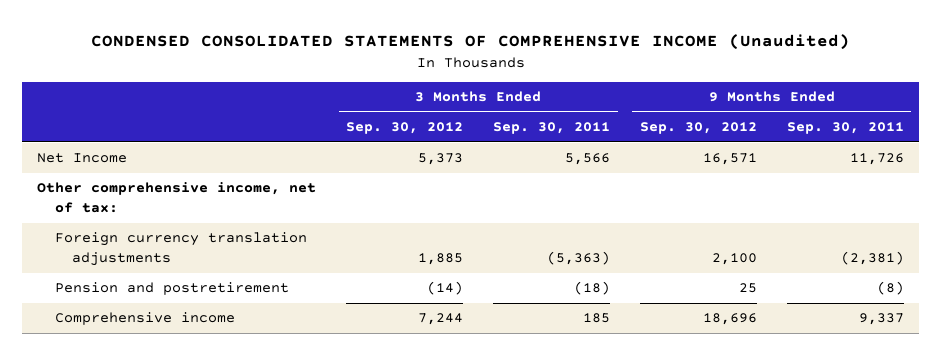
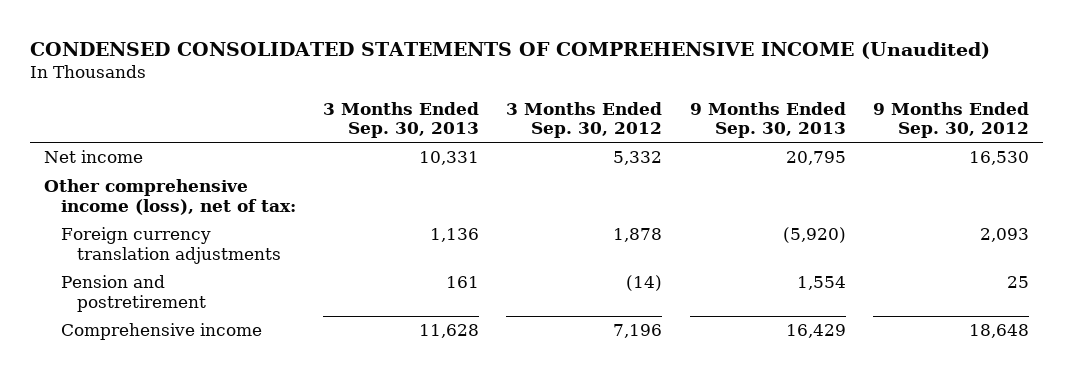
[493,122,611,135] Sep. 30, 2011 -> none
[786,122,904,135] Sep. 30, 2011 -> none
none -> [323,101,480,138] 3 Months Ended Sep. 30, 2013
none -> [689,101,846,138] 9 Months Ended Sep. 30, 2013
[37,153,128,164] Net Income -> [43,150,143,164] Net income
[418,153,464,166] 5,373 -> [613,151,663,166] 5,332
[702,153,757,166] 16,571 -> [969,151,1030,166] 16,530
[37,182,317,214] Other comprehensive income, net of tax: -> [43,179,296,215] Other comprehensive income (loss), net of tax:
[418,253,464,266] 1,885 -> [613,228,663,243] 1,878
[711,253,757,266] 2,100 -> [980,228,1030,243] 2,093
[418,313,464,326] 7,244 -> [613,324,663,339] 7,196
[702,313,757,326] 18,696 -> [969,324,1030,339] 18,648

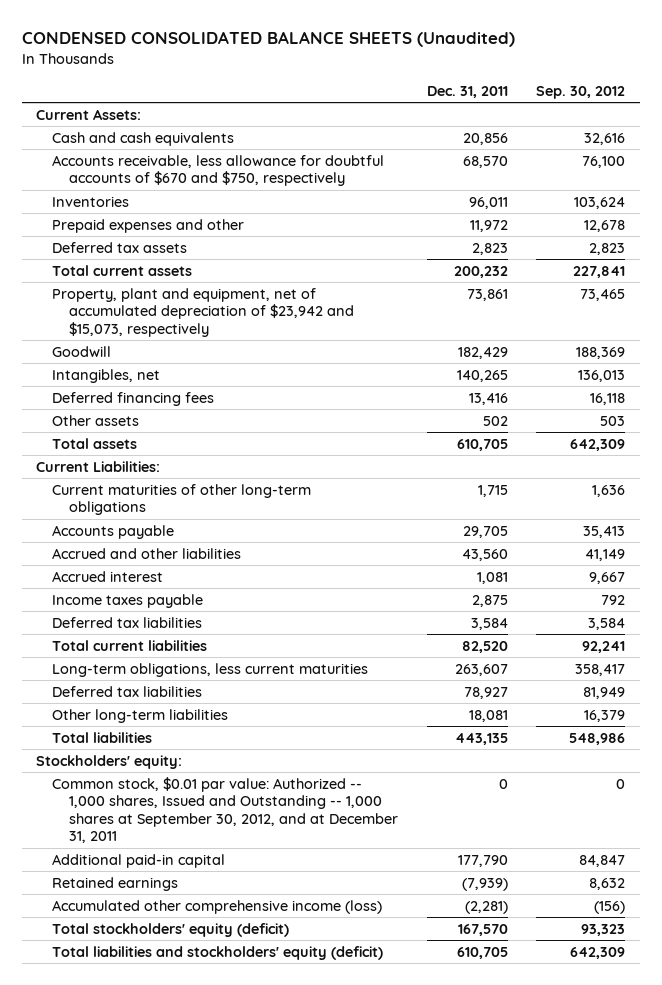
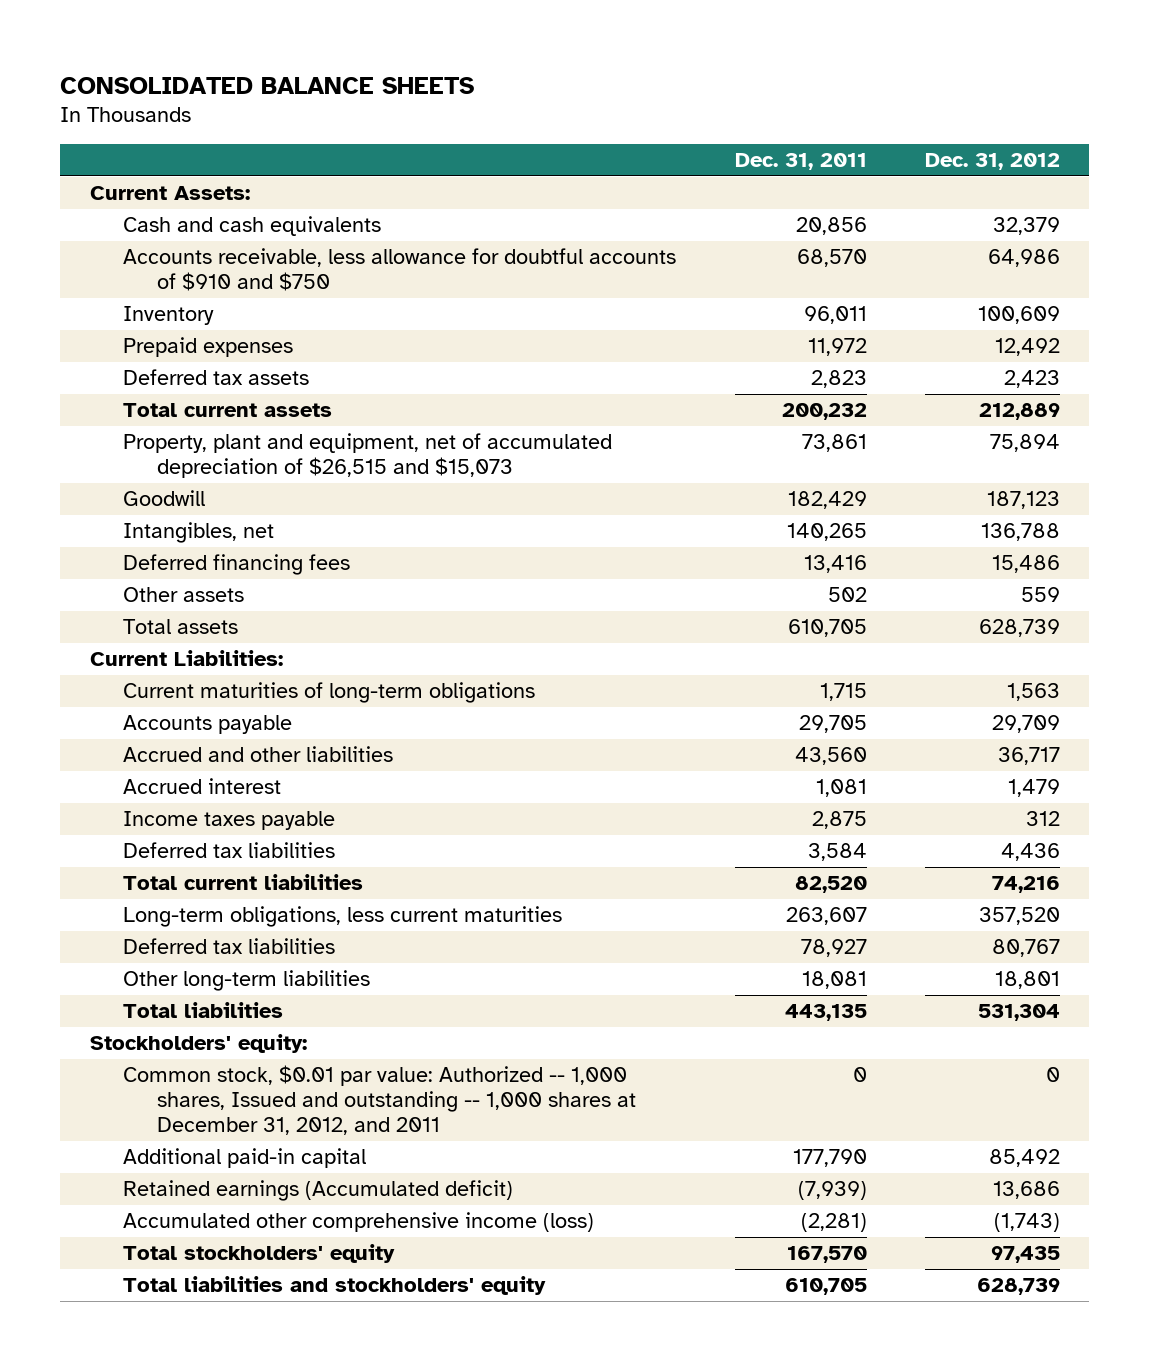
[21,31,515,48] CONDENSED CONSOLIDATED BALANCE SHEETS (Unaudited) -> [60,76,475,94] CONSOLIDATED BALANCE SHEETS
[536,85,626,99] Sep. 30, 2012 -> none
none -> [925,152,1061,170] Dec. 31, 2012
[52,154,385,187] Accounts receivable, less allowance for doubtful accounts of $670 and $750, respectively -> [123,248,677,291] Accounts receivable, less allowance for doubtful accounts of $910 and $750
[52,195,130,207] Inventories -> [123,306,215,326] Inventory
[52,218,245,233] Prepaid expenses and other -> [123,337,294,358] Prepaid expenses
[52,287,354,337] Property, plant and equipment, net of accumulated depreciation of $23,942 and $15,073, respectively -> [123,433,613,478] Property, plant and equipment, net of accumulated depreciation of $26,515 and $15,073
[52,483,312,516] Current maturities of other long-term obligations -> [123,682,536,704] Current maturities of long-term obligations
[52,776,398,844] Common stock, $0.01 par value: Authorized -- 1,000 shares, Issued and Outstanding -- 1,000 shares at September 30, 2012, and at December 31, 2011 -> [123,1065,637,1135] Common stock, $0.01 par value: Authorized -- 1,000 shares, Issued and outstanding -- 1,000 shares at December 31, 2012, and 2011
[52,876,179,891] Retained earnings -> [123,1180,514,1202] Retained earnings (Accumulated deficit)
[52,922,290,937] Total stockholders' equity (deficit) -> [123,1244,396,1264] Total stockholders' equity
[52,945,384,960] Total liabilities and stockholders' equity (deficit) -> [123,1276,547,1296] Total liabilities and stockholders' equity

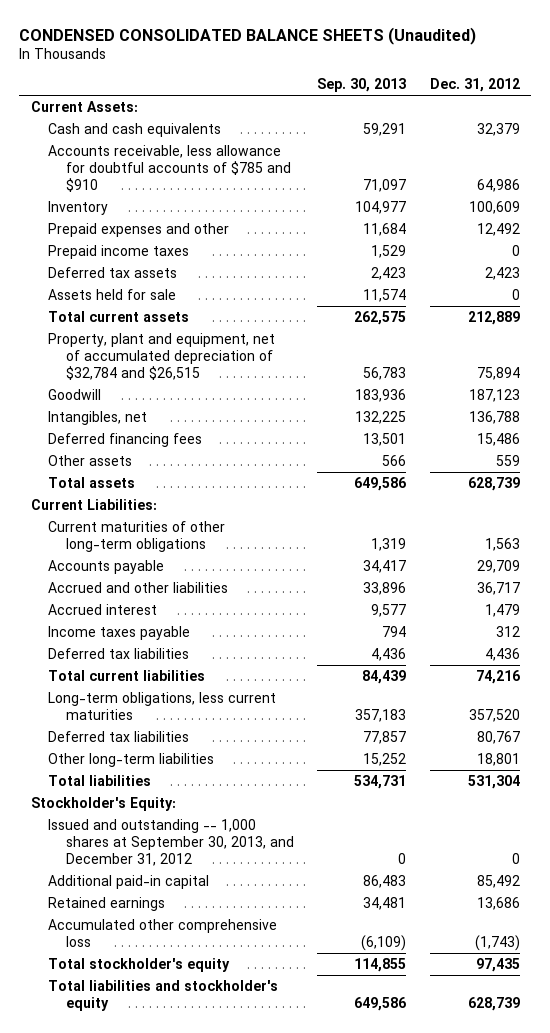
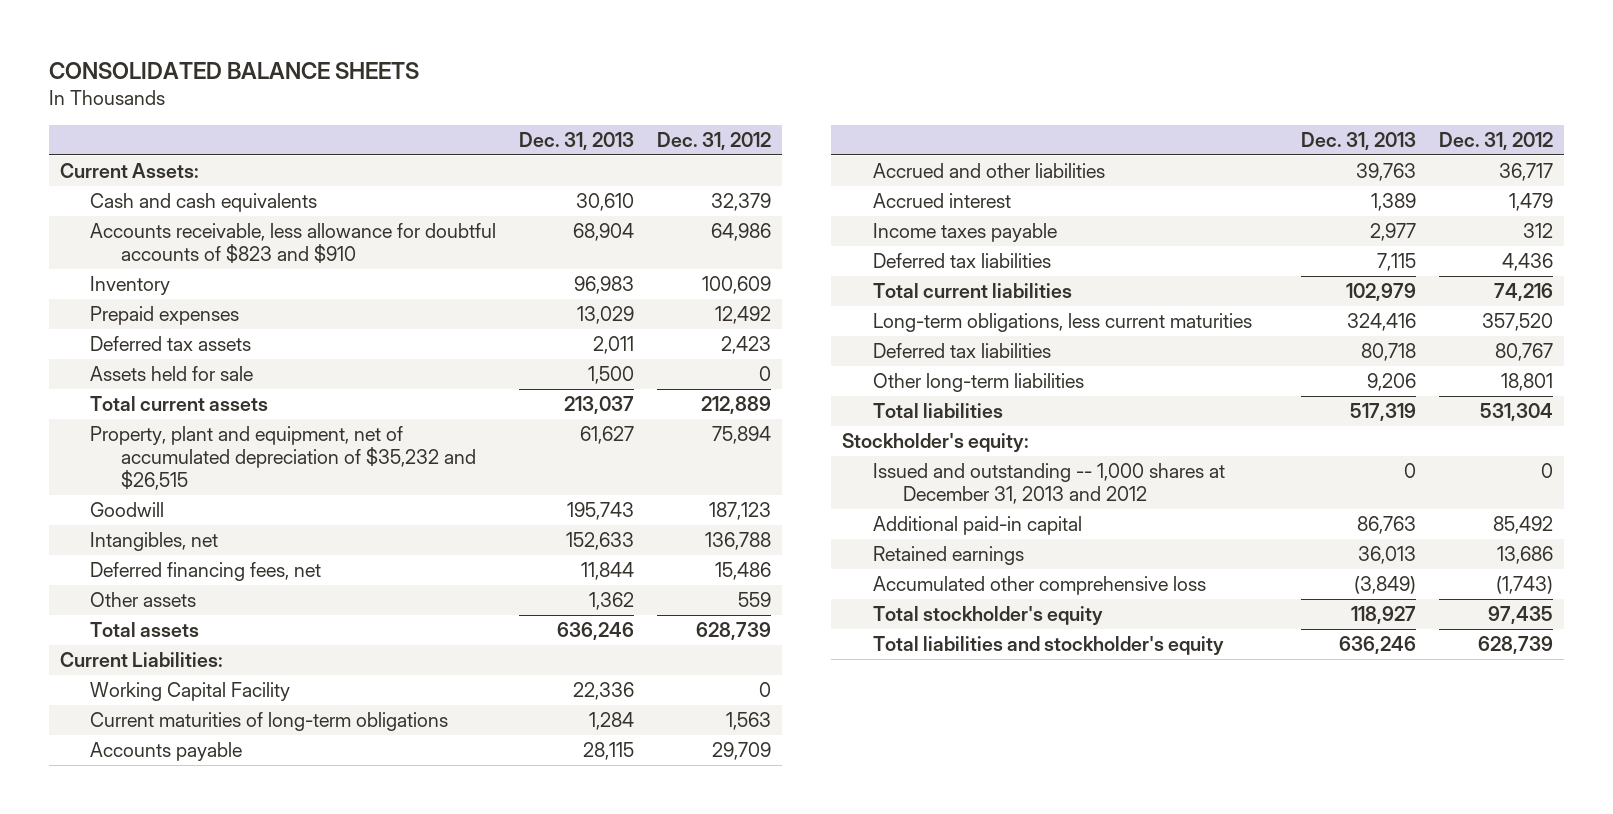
[18,26,476,45] CONDENSED CONSOLIDATED BALANCE SHEETS (Unaudited) -> [48,62,419,80] CONSOLIDATED BALANCE SHEETS
[317,78,407,93] Sep. 30, 2013 -> none
none -> [519,131,635,150] Dec. 31, 2013
[48,145,292,192] Accounts receivable, less allowance for doubtful accounts of $785 and $910 -> [90,223,497,264] Accounts receivable, less allowance for doubtful accounts of $823 and $910
[48,245,190,260] Prepaid income taxes -> none
[48,223,230,238] Prepaid expenses and other -> [90,306,240,326] Prepaid expenses
[48,333,276,380] Property, plant and equipment, net of accumulated depreciation of $32,784 and $26,515 -> [90,426,476,490] Property, plant and equipment, net of accumulated depreciation of $35,232 and $26,515
[48,433,203,448] Deferred financing fees -> [90,562,322,582] Deferred financing fees, net
none -> [90,682,291,702] Working Capital Facility
[48,521,226,552] Current maturities of other long-term obligations -> [90,712,449,732] Current maturities of long-term obligations
[30,797,176,812] Stockholder's Equity: -> [842,433,1030,453] Stockholder's equity:
[48,819,295,866] Issued and outstanding -- 1,000 shares at September 30, 2013, and December 31, 2012 -> [872,463,1225,505] Issued and outstanding -- 1,000 shares at December 31, 2013 and 2012

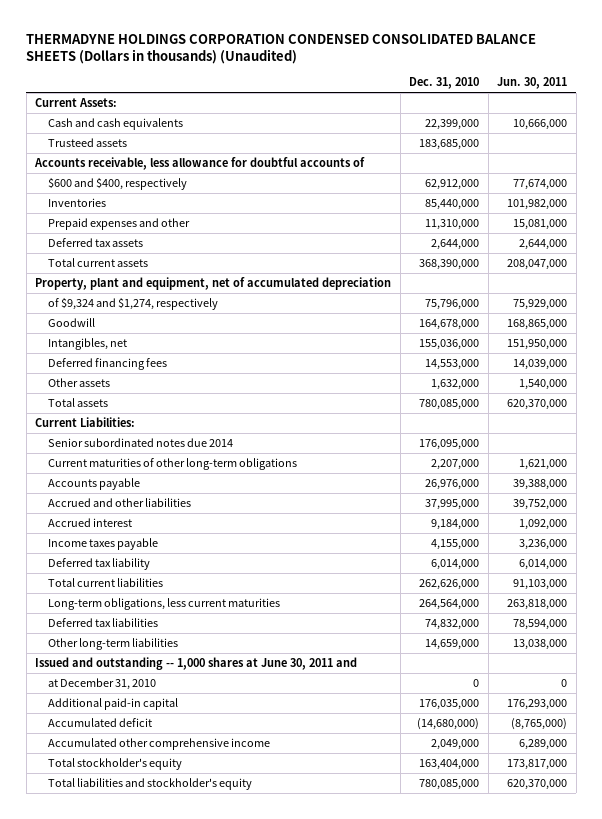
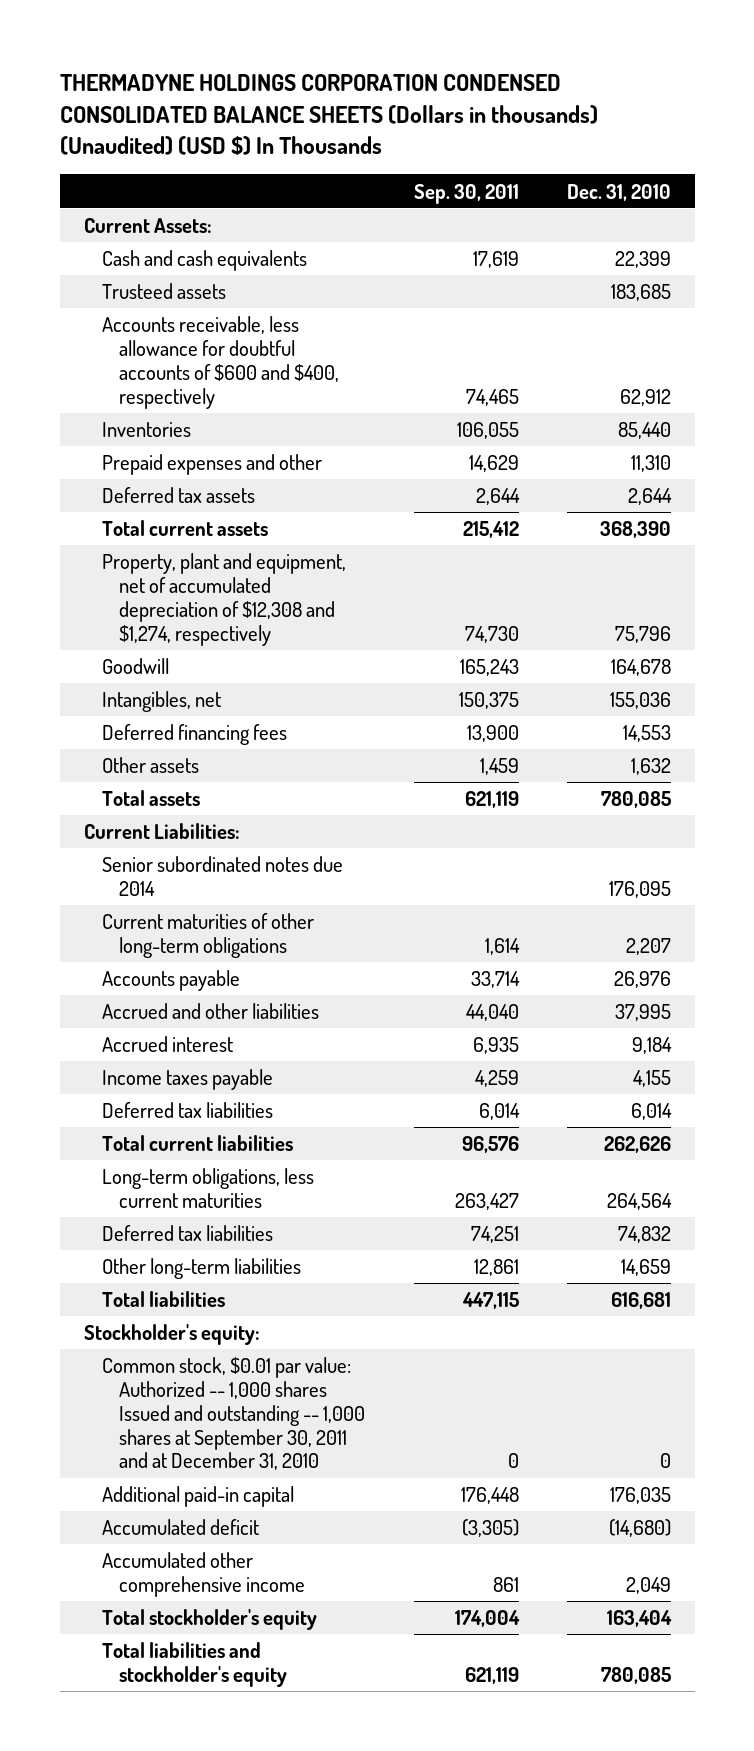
[26,33,537,64] THERMADYNE HOLDINGS CORPORATION CONDENSED CONSOLIDATED BALANCE SHEETS (Dollars in thousands) (Unaudited) -> [59,74,598,156] THERMADYNE HOLDINGS CORPORATION CONDENSED CONSOLIDATED BALANCE SHEETS (Dollars in thousands) (Unaudited) (USD $) In Thousands
[497,77,568,90] Jun. 30, 2011 -> none
none -> [413,183,519,204] Sep. 30, 2011
[34,157,366,171] Accounts receivable, less allowance for doubtful accounts of -> none
[35,277,392,291] Property, plant and equipment, net of accumulated depreciation -> none
[425,119,480,131] 22,399,000 -> [614,251,671,269] 22,399
[419,139,480,151] 183,685,000 -> [610,284,671,302] 183,685
[47,177,187,191] $600 and $400, respectively -> [101,316,340,409] Accounts receivable, less allowance for doubtful accounts of $600 and $400, respectively
[425,179,480,191] 62,912,000 -> [619,388,671,406] 62,912
[425,199,480,211] 85,440,000 -> [617,422,671,440] 85,440
[425,219,480,231] 11,310,000 -> [630,455,671,473] 11,310
[431,239,480,251] 2,644,000 -> [627,488,672,506] 2,644
[419,259,480,271] 368,390,000 -> [599,521,671,539] 368,390
[47,297,218,311] of $9,324 and $1,274, respectively -> [101,553,346,646] Property, plant and equipment, net of accumulated depreciation of $12,308 and $1,274, respectively
[425,299,480,311] 75,796,000 -> [614,625,671,643] 75,796
[419,319,480,331] 164,678,000 -> [610,659,671,677] 164,678
[419,339,480,351] 155,036,000 -> [609,692,671,710] 155,036
[425,359,480,371] 14,553,000 -> [622,725,671,743] 14,553
[431,379,480,391] 1,632,000 -> [630,758,671,776] 1,632
[419,399,480,411] 780,085,000 -> [600,791,671,809] 780,085
[35,657,358,671] Issued and outstanding -- 1,000 shares at June 30, 2011 and -> none
[419,439,480,451] 176,095,000 -> [608,880,671,898] 176,095
[431,459,480,471] 2,207,000 -> [625,937,671,955] 2,207
[425,479,480,491] 26,976,000 -> [613,971,671,989] 26,976
[425,499,480,511] 37,995,000 -> [614,1004,671,1022] 37,995
[431,519,480,531] 9,184,000 -> [631,1037,672,1055] 9,184
[431,539,480,551] 4,155,000 -> [632,1070,671,1088] 4,155
[47,558,150,571] Deferred tax liability -> [101,1102,273,1119] Deferred tax liabilities
[431,559,480,571] 6,014,000 -> [630,1103,672,1121] 6,014
[419,579,480,591] 262,626,000 -> [603,1136,671,1154] 262,626
[419,599,480,611] 264,564,000 -> [606,1192,672,1210] 264,564
[425,619,480,631] 74,832,000 -> [617,1226,671,1244] 74,832
[425,639,480,651] 14,659,000 -> [620,1259,671,1277] 14,659
none -> [101,1291,225,1308] Total liabilities
none -> [83,1324,260,1346] Stockholder's equity:
[47,678,156,691] at December 31, 2010 -> [101,1357,366,1471] Common stock, $0.01 par value: Authorized -- 1,000 shares Issued and outstanding -- 1,000 shares at September 30, 2011 and at December 31, 2010
[419,699,480,711] 176,035,000 -> [609,1487,671,1505] 176,035
[417,718,480,731] (14,680,000) -> [608,1519,671,1538] (14,680)
[431,739,480,751] 2,049,000 -> [625,1576,671,1594] 2,049
[419,759,480,771] 163,404,000 -> [606,1610,672,1628] 163,404
[419,779,480,791] 780,085,000 -> [600,1666,671,1684] 780,085

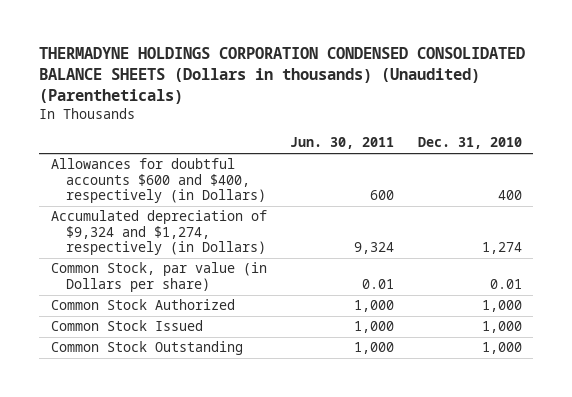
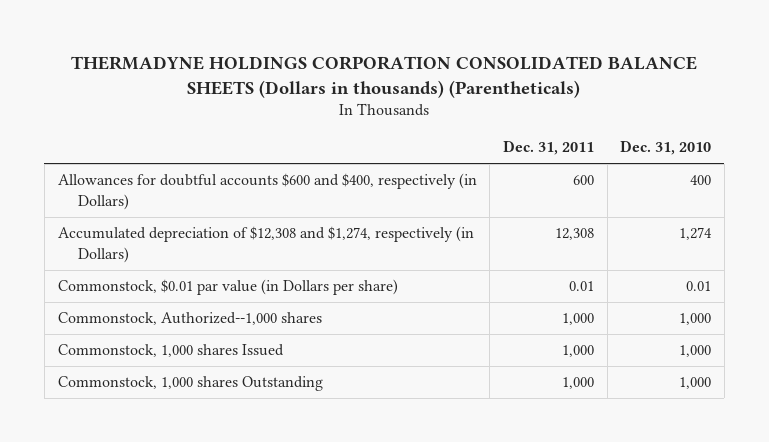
[38,47,525,104] THERMADYNE HOLDINGS CORPORATION CONDENSED CONSOLIDATED BALANCE SHEETS (Dollars in thousands) (Unaudited) (Parentheticals) -> [71,56,698,98] THERMADYNE HOLDINGS CORPORATION CONSOLIDATED BALANCE SHEETS (Dollars in thousands) (Parentheticals)
[290,137,395,150] Jun. 30, 2011 -> none
none -> [502,140,594,156] Dec. 31, 2011
[50,210,267,256] Accumulated depreciation of $9,324 and $1,274, respectively (in Dollars) -> [57,226,474,263] Accumulated depreciation of $12,308 and $1,274, respectively (in Dollars)
[50,262,267,292] Common Stock, par value (in Dollars per share) -> [57,279,398,296] Commonstock, $0.01 par value (in Dollars per share)
[50,299,235,311] Common Stock Authorized -> [57,312,322,326] Commonstock, Authorized--1,000 shares
[50,320,203,332] Common Stock Issued -> [57,344,284,358] Commonstock, 1,000 shares Issued
[50,341,243,356] Common Stock Outstanding -> [57,376,323,392] Commonstock, 1,000 shares Outstanding

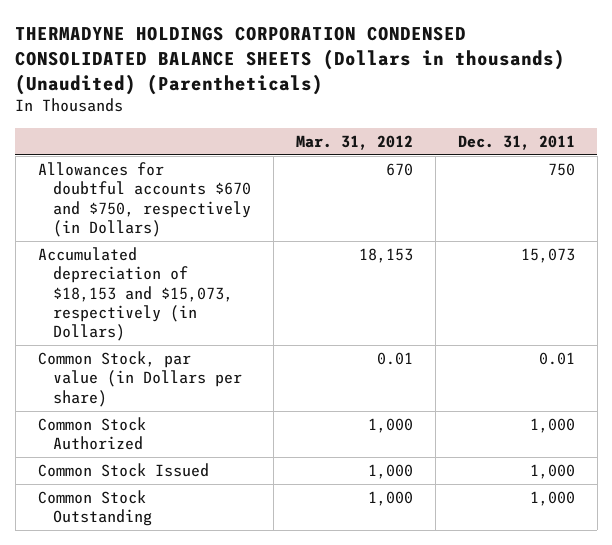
[71,56,698,98] THERMADYNE HOLDINGS CORPORATION CONSOLIDATED BALANCE SHEETS (Dollars in thousands) (Parentheticals) -> [15,26,566,95] THERMADYNE HOLDINGS CORPORATION CONDENSED CONSOLIDATED BALANCE SHEETS (Dollars in thousands) (Unaudited) (Parentheticals)
[620,140,712,156] Dec. 31, 2010 -> none
none -> [296,134,414,150] Mar. 31, 2012
[57,173,477,210] Allowances for doubtful accounts $600 and $400, respectively (in Dollars) -> [37,162,252,238] Allowances for doubtful accounts $670 and $750, respectively (in Dollars)
[572,175,594,186] 600 -> [547,163,575,177] 750
[57,226,474,263] Accumulated depreciation of $12,308 and $1,274, respectively (in Dollars) -> [37,247,234,342] Accumulated depreciation of $18,153 and $15,073, respectively (in Dollars)
[554,228,594,241] 12,308 -> [520,248,575,264] 15,073
[57,279,398,296] Commonstock, $0.01 par value (in Dollars per share) -> [37,351,243,407] Common Stock, par value (in Dollars per share)
[57,312,322,326] Commonstock, Authorized--1,000 shares -> [37,417,146,451] Common Stock Authorized
[57,344,284,358] Commonstock, 1,000 shares Issued -> [37,463,209,478] Common Stock Issued
[57,376,323,392] Commonstock, 1,000 shares Outstanding -> [37,490,153,527] Common Stock Outstanding

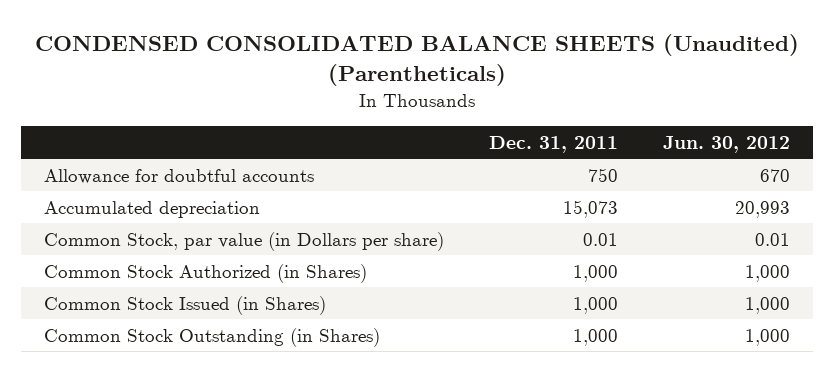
[15,26,566,95] THERMADYNE HOLDINGS CORPORATION CONDENSED CONSOLIDATED BALANCE SHEETS (Dollars in thousands) (Unaudited) (Parentheticals) -> [35,33,800,86] CONDENSED CONSOLIDATED BALANCE SHEETS (Unaudited) (Parentheticals)
[296,134,414,150] Mar. 31, 2012 -> none
none -> [663,135,791,153] Jun. 30, 2012
[37,162,252,238] Allowances for doubtful accounts $670 and $750, respectively (in Dollars) -> [43,168,314,184] Allowance for doubtful accounts
[37,247,234,342] Accumulated depreciation of $18,153 and $15,073, respectively (in Dollars) -> [43,200,260,218] Accumulated depreciation
[37,417,146,451] Common Stock Authorized -> [43,263,367,283] Common Stock Authorized (in Shares)
[37,463,209,478] Common Stock Issued -> [43,295,326,315] Common Stock Issued (in Shares)
[37,490,153,527] Common Stock Outstanding -> [43,327,380,347] Common Stock Outstanding (in Shares)

